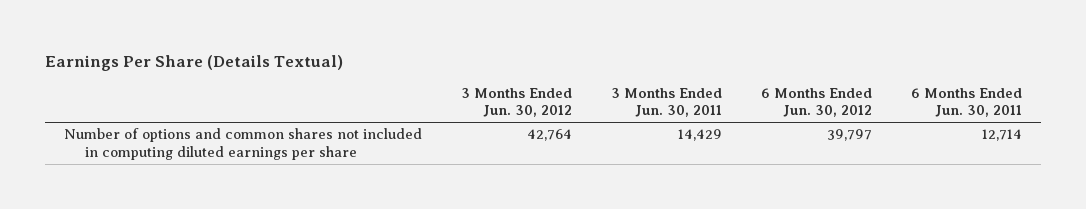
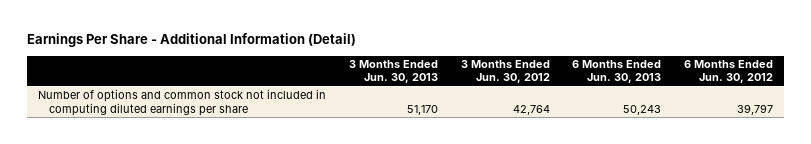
[44,54,343,71] Earnings Per Share (Details Textual) -> [27,33,357,48] Earnings Per Share - Additional Information (Detail)
[610,87,722,118] 3 Months Ended Jun. 30, 2011 -> none
[910,87,1022,118] 6 Months Ended Jun. 30, 2011 -> none
none -> [349,59,439,84] 3 Months Ended Jun. 30, 2013
none -> [572,59,662,84] 6 Months Ended Jun. 30, 2013
[64,128,423,161] Number of options and common shares not included in computing diluted earnings per share -> [38,89,327,116] Number of options and common stock not included in computing diluted earnings per share

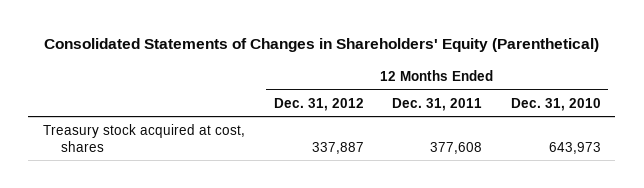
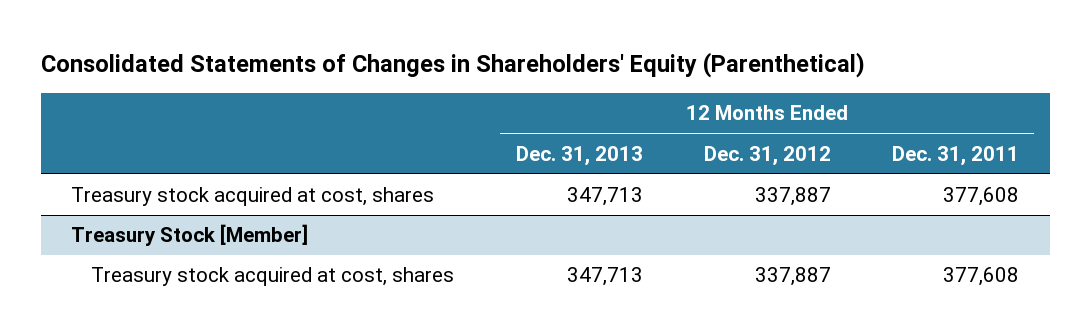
[511,97,602,111] Dec. 31, 2010 -> none
none -> [515,145,643,166] Dec. 31, 2013
none -> [71,224,309,247] Treasury Stock [Member]
none -> [91,267,455,287] Treasury stock acquired at cost, shares

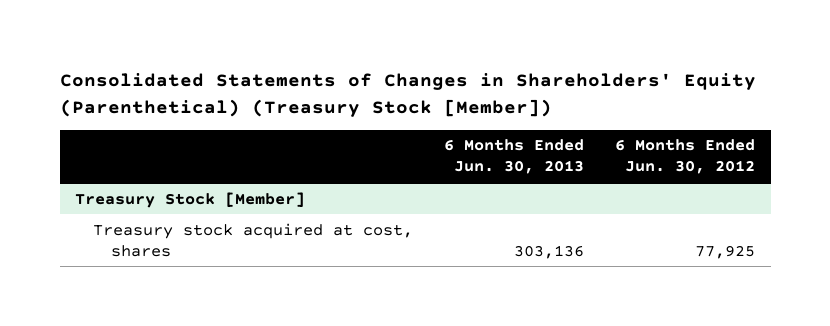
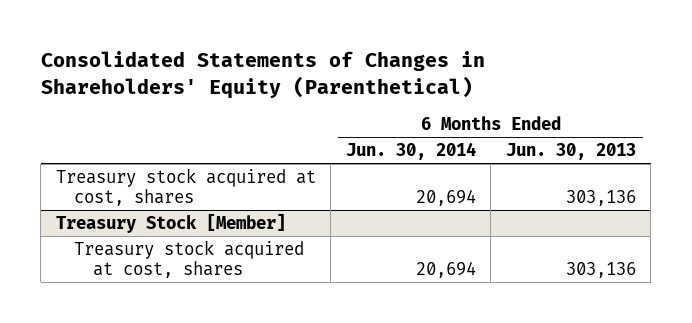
[59,73,756,117] Consolidated Statements of Changes in Shareholders' Equity (Parenthetical) (Treasury Stock [Member]) -> [40,51,485,100] Consolidated Statements of Changes in Shareholders' Equity (Parenthetical)
[615,139,756,175] 6 Months Ended Jun. 30, 2012 -> none
none -> [345,142,476,161] Jun. 30, 2014
none -> [55,168,316,206] Treasury stock acquired at cost, shares

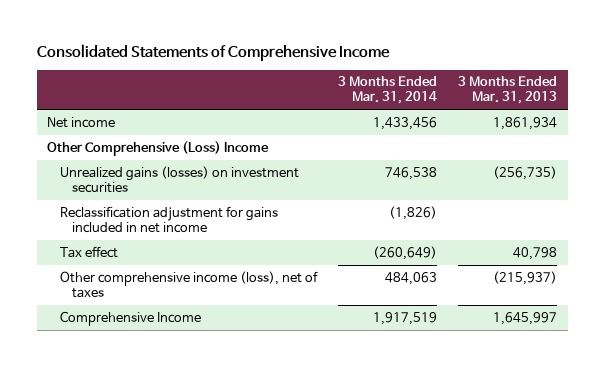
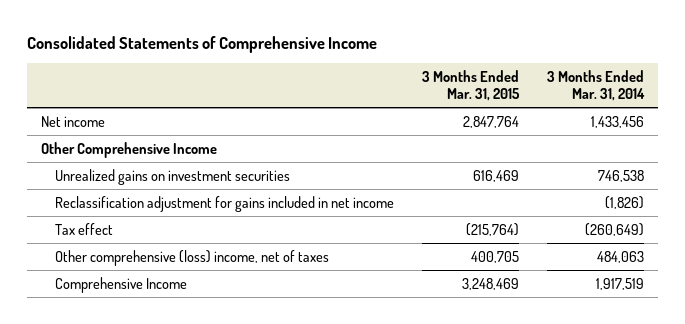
[458,76,558,105] 3 Months Ended Mar. 31, 2013 -> none
none -> [422,69,521,102] 3 Months Ended Mar. 31, 2015
[47,140,270,156] Other Comprehensive (Loss) Income -> [40,141,217,158] Other Comprehensive Income
[59,165,299,193] Unrealized gains (losses) on investment securities -> [55,168,291,185] Unrealized gains on investment securities
[59,270,318,298] Other comprehensive income (loss), net of taxes -> [55,249,330,266] Other comprehensive (loss) income, net of taxes

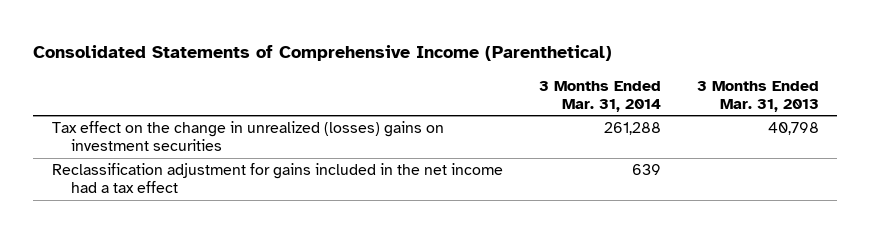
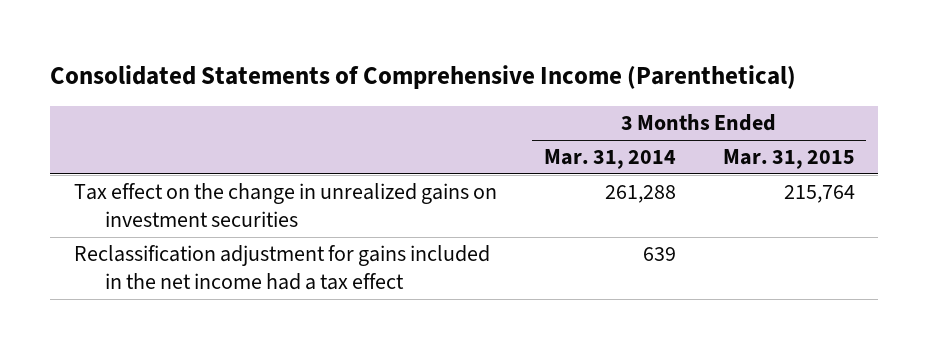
[697,80,820,112] 3 Months Ended Mar. 31, 2013 -> none
none -> [722,149,855,170] Mar. 31, 2015
[51,121,444,152] Tax effect on the change in unrealized (losses) gains on investment securities -> [73,183,497,227] Tax effect on the change in unrealized gains on investment securities

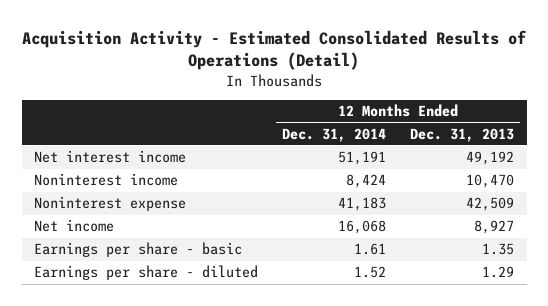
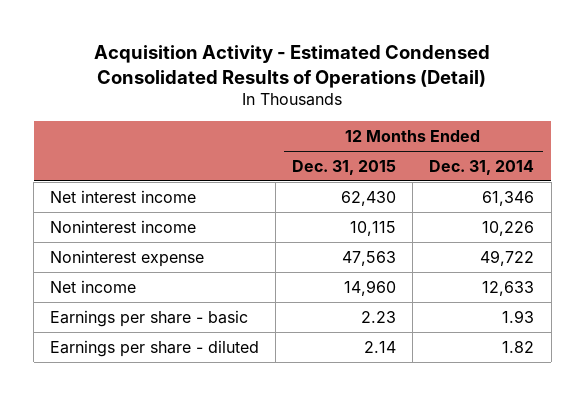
[22,29,528,71] Acquisition Activity - Estimated Consolidated Results of Operations (Detail) -> [94,44,491,88] Acquisition Activity - Estimated Condensed Consolidated Results of Operations (Detail)
[410,127,515,142] Dec. 31, 2013 -> none
none -> [292,159,397,175] Dec. 31, 2015
[338,151,387,166] 51,191 -> [482,190,535,206] 61,346
[346,174,387,189] 8,424 -> [482,220,535,236] 10,226
[338,197,387,212] 41,183 -> [480,249,535,266] 49,722
[338,220,387,235] 16,068 -> [482,280,535,296] 12,633
[354,243,387,256] 1.61 -> [502,309,535,323] 1.93
[354,266,387,279] 1.52 -> [502,340,535,353] 1.82

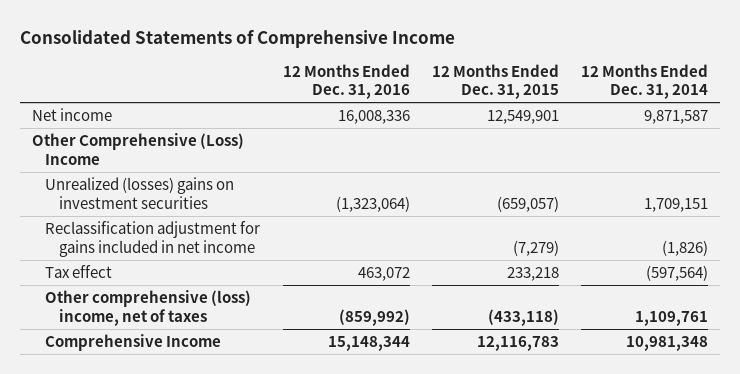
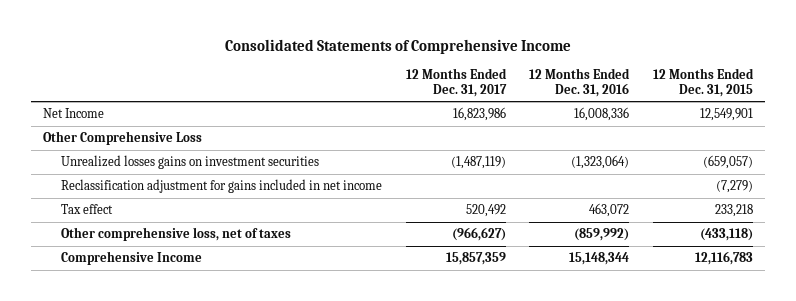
[581,63,709,100] 12 Months Ended Dec. 31, 2014 -> none
none -> [405,68,507,97] 12 Months Ended Dec. 31, 2017
[31,108,112,122] Net income -> [43,108,105,119] Net Income
[31,133,244,165] Other Comprehensive (Loss) Income -> [43,131,203,146] Other Comprehensive Loss
[45,177,235,209] Unrealized (losses) gains on investment securities -> [61,155,320,170] Unrealized losses gains on investment securities
[45,290,252,326] Other comprehensive (loss) income, net of taxes -> [61,227,292,242] Other comprehensive loss, net of taxes

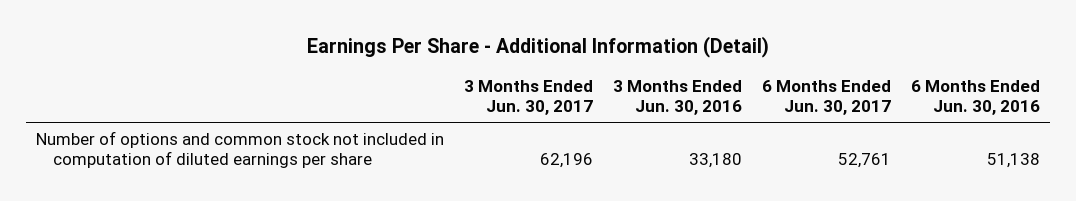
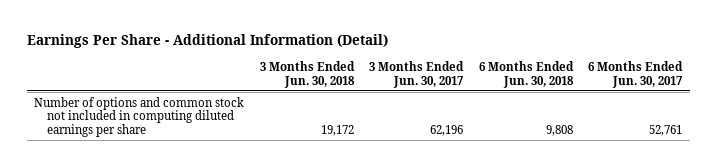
[612,80,742,115] 3 Months Ended Jun. 30, 2016 -> none
[910,80,1040,115] 6 Months Ended Jun. 30, 2016 -> none
none -> [259,60,355,88] 3 Months Ended Jun. 30, 2018
none -> [478,60,574,88] 6 Months Ended Jun. 30, 2018
[36,131,445,169] Number of options and common stock not included in computation of diluted earnings per share -> [34,96,245,138] Number of options and common stock not included in computing diluted earnings per share

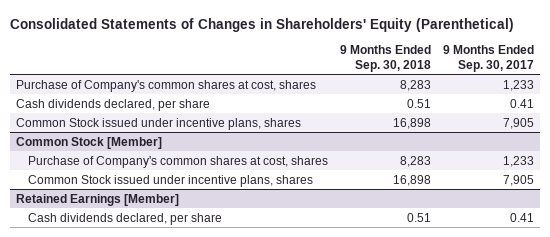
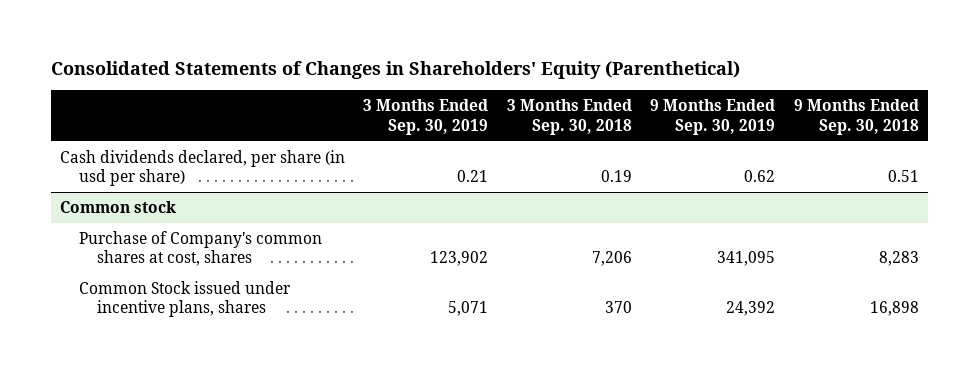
[442,45,534,72] 9 Months Ended Sep. 30, 2017 -> none
none -> [363,99,489,135] 3 Months Ended Sep. 30, 2019
none -> [506,99,632,135] 3 Months Ended Sep. 30, 2018
none -> [650,99,776,135] 9 Months Ended Sep. 30, 2019
[16,79,317,92] Purchase of Company's common shares at cost, shares -> none
[16,117,302,130] Common Stock issued under incentive plans, shares -> none
[16,98,211,111] Cash dividends declared, per share -> [60,150,346,187] Cash dividends declared, per share (in usd per share)
[16,136,163,149] Common Stock [Member] -> [60,201,177,214] Common stock
[16,193,180,206] Retained Earnings [Member] -> none
[28,212,223,225] Cash dividends declared, per share -> none

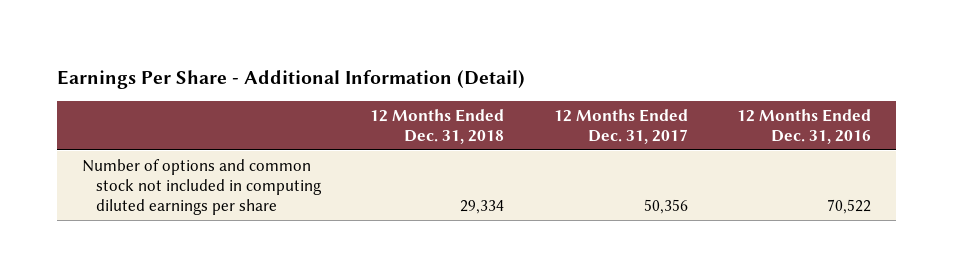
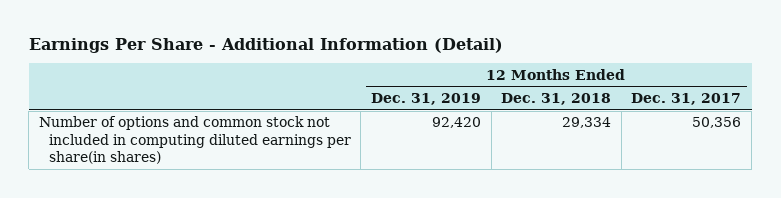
[737,108,872,144] 12 Months Ended Dec. 31, 2016 -> none
none -> [370,92,481,105] Dec. 31, 2019
[81,159,323,215] Number of options and common stock not included in computing diluted earnings per share -> [39,116,351,165] Number of options and common stock not included in computing diluted earnings per share(in shares)

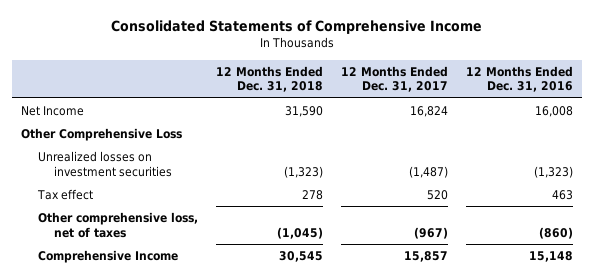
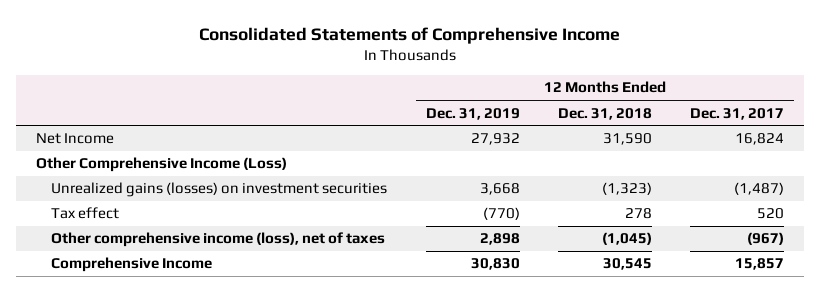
[465,65,573,93] 12 Months Ended Dec. 31, 2016 -> none
none -> [425,107,520,120] Dec. 31, 2019
[21,128,183,142] Other Comprehensive Loss -> [35,157,287,173] Other Comprehensive Income (Loss)
[37,151,173,177] Unrealized losses on investment securities -> [51,182,388,198] Unrealized gains (losses) on investment securities
[37,212,198,238] Other comprehensive loss, net of taxes -> [51,232,386,248] Other comprehensive income (loss), net of taxes

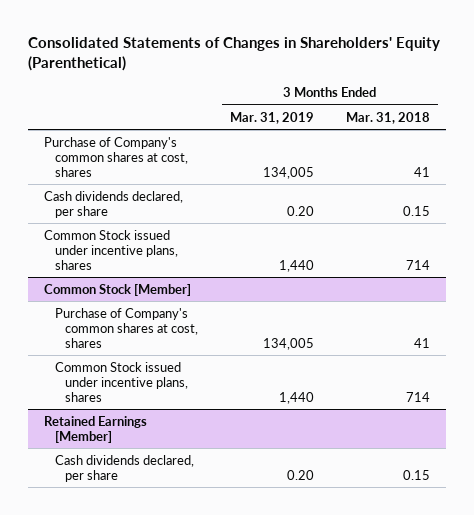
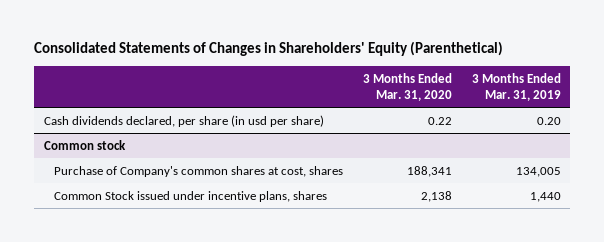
[345,111,430,124] Mar. 31, 2018 -> none
none -> [362,72,452,101] 3 Months Ended Mar. 31, 2020
[43,136,188,177] Purchase of Company's common shares at cost, shares -> none
[43,229,178,270] Common Stock issued under incentive plans, shares -> none
[43,190,183,218] Cash dividends declared, per share -> [43,114,324,127] Cash dividends declared, per share (in usd per share)
[43,283,191,296] Common Stock [Member] -> [43,139,126,150] Common stock
[43,415,147,443] Retained Earnings [Member] -> none
[54,454,194,482] Cash dividends declared, per share -> none

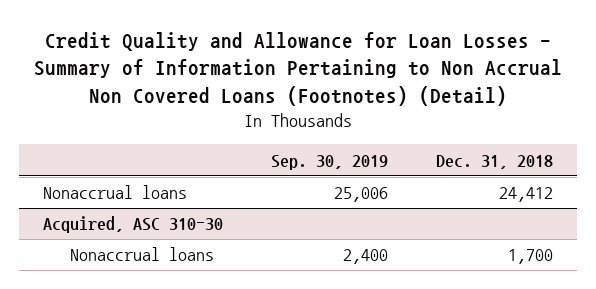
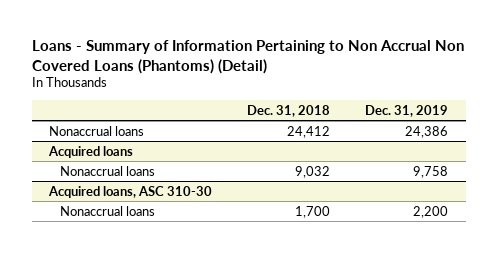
[33,31,562,107] Credit Quality and Allowance for Loan Losses - Summary of Information Pertaining to Non Accrual Non Covered Loans (Footnotes) (Detail) -> [31,40,464,74] Loans - Summary of Information Pertaining to Non Accrual Non Covered Loans (Phantoms) (Detail)
[270,154,388,170] Sep. 30, 2019 -> none
none -> [365,104,449,117] Dec. 31, 2019
none -> [48,145,134,158] Acquired loans
none -> [60,165,156,176] Nonaccrual loans
[42,216,223,234] Acquired, ASC 310-30 -> [48,185,213,198] Acquired loans, ASC 310-30

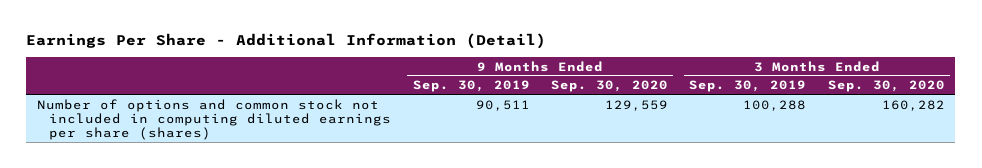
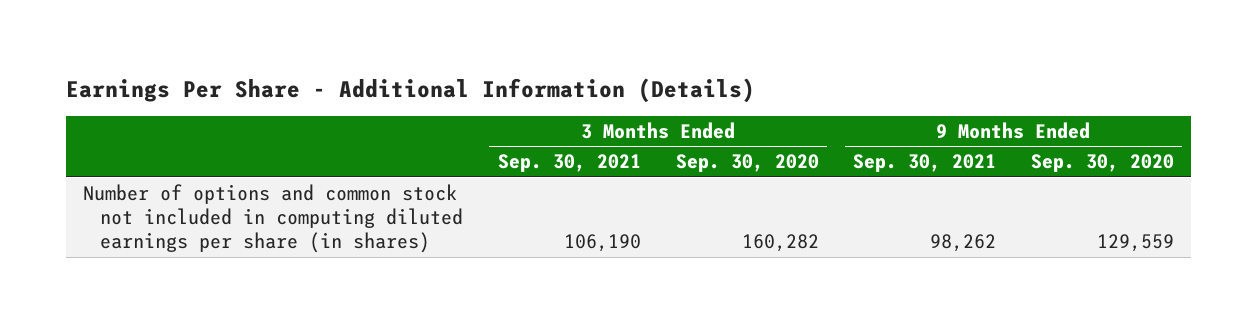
[26,33,547,50] Earnings Per Share - Additional Information (Detail) -> [66,77,756,103] Earnings Per Share - Additional Information (Details)
[412,80,530,93] Sep. 30, 2019 -> none
[689,80,807,93] Sep. 30, 2019 -> none
none -> [498,154,642,173] Sep. 30, 2021
none -> [853,154,997,173] Sep. 30, 2021
[36,98,392,141] Number of options and common stock not included in computing diluted earnings per share (shares) -> [83,183,464,254] Number of options and common stock not included in computing diluted earnings per share (in shares)

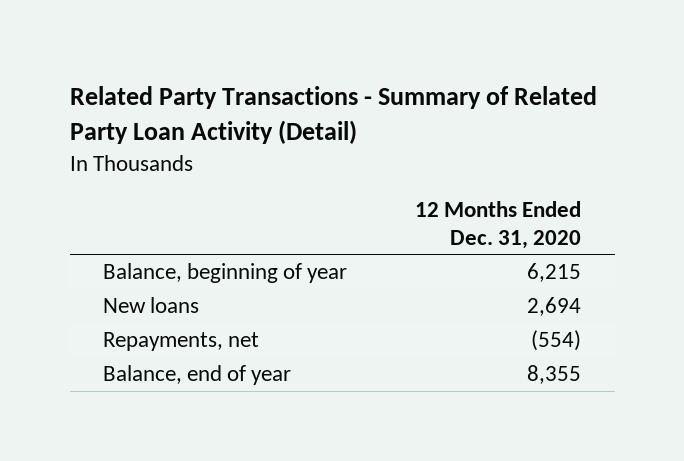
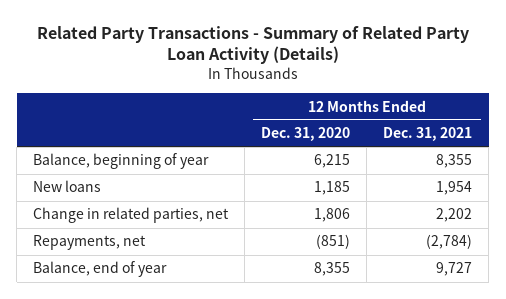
[69,85,597,145] Related Party Transactions - Summary of Related Party Loan Activity (Detail) -> [36,25,469,65] Related Party Transactions - Summary of Related Party Loan Activity (Details)
none -> [383,127,473,142] Dec. 31, 2021
[526,297,581,317] 2,694 -> [314,181,351,196] 1,185
none -> [33,207,230,224] Change in related parties, net
[530,330,581,352] (554) -> [316,234,351,250] (851)

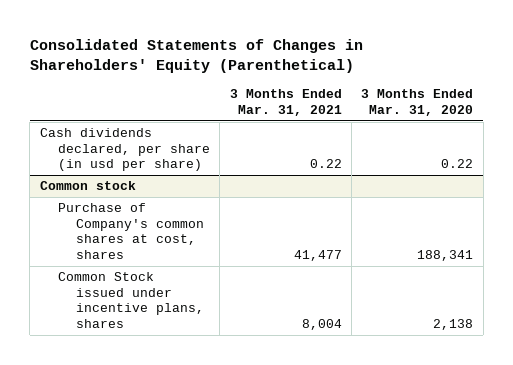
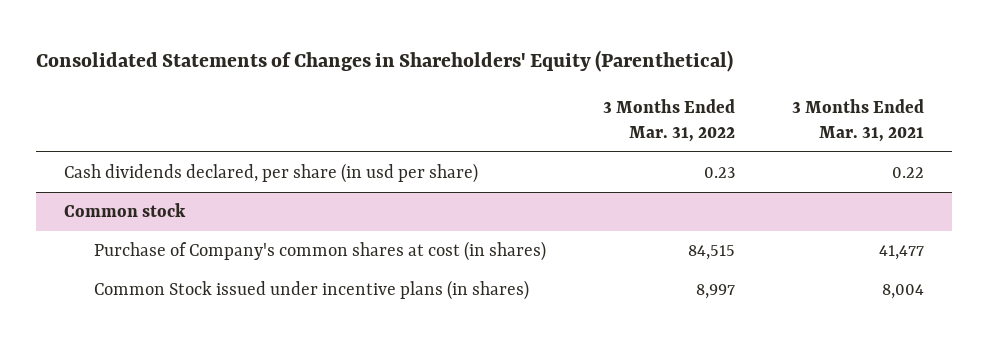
[361,89,474,116] 3 Months Ended Mar. 31, 2020 -> none
none -> [603,98,736,142] 3 Months Ended Mar. 31, 2022
[57,203,204,260] Purchase of Company's common shares at cost, shares -> [94,241,547,262] Purchase of Company's common shares at cost (in shares)
[57,272,204,329] Common Stock issued under incentive plans, shares -> [94,280,530,301] Common Stock issued under incentive plans (in shares)

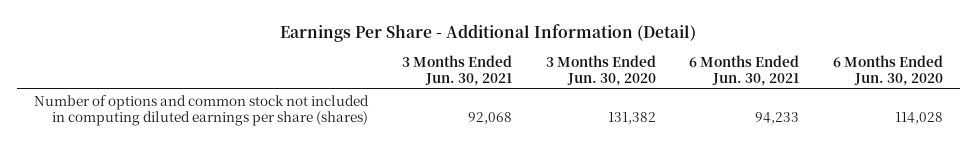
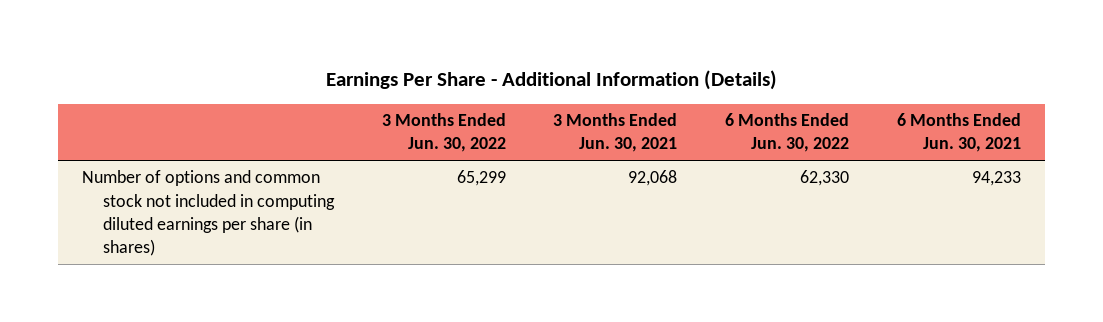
[280,23,697,42] Earnings Per Share - Additional Information (Detail) -> [325,69,777,90] Earnings Per Share - Additional Information (Details)
[545,54,656,86] 3 Months Ended Jun. 30, 2020 -> none
[832,54,943,86] 6 Months Ended Jun. 30, 2020 -> none
none -> [381,113,506,153] 3 Months Ended Jun. 30, 2022
none -> [725,113,850,153] 6 Months Ended Jun. 30, 2022
[34,94,370,126] Number of options and common stock not included in computing diluted earnings per share (shares) -> [81,170,335,257] Number of options and common stock not included in computing diluted earnings per share (in shares)

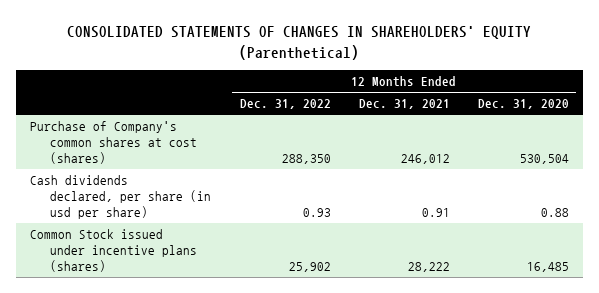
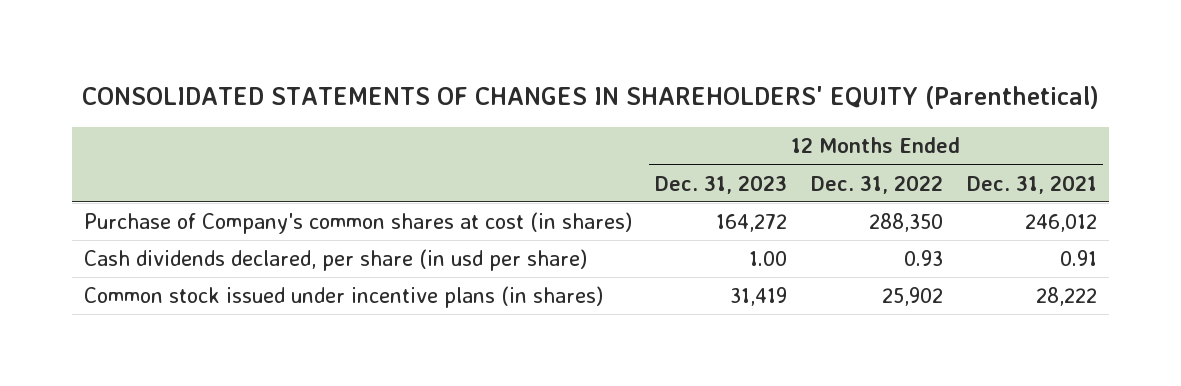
[477,99,569,110] Dec. 31, 2020 -> none
none -> [655,174,788,194] Dec. 31, 2023
[29,121,198,164] Purchase of Company's common shares at cost (shares) -> [83,212,632,235] Purchase of Company's common shares at cost (in shares)
[29,229,198,272] Common Stock issued under incentive plans (shares) -> [83,286,603,309] Common stock issued under incentive plans (in shares)

